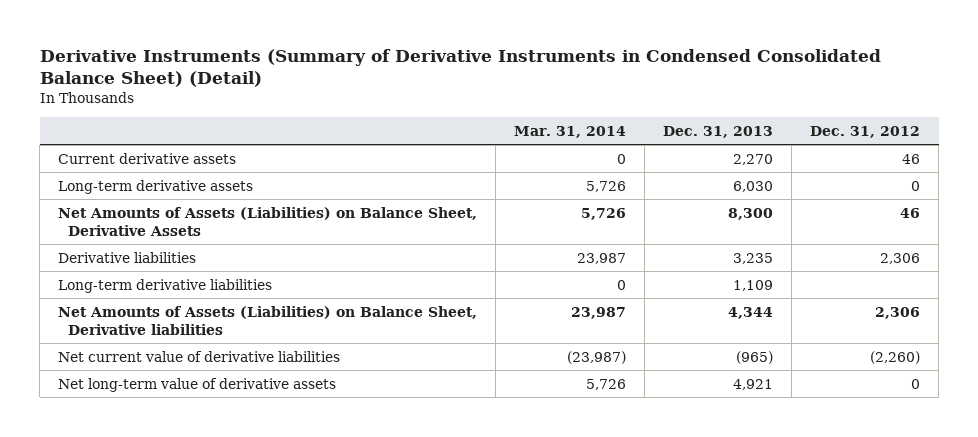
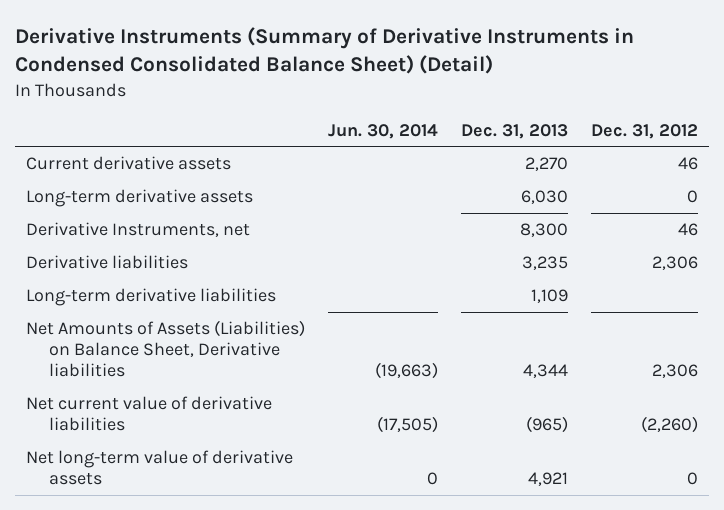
[514,125,627,138] Mar. 31, 2014 -> none
none -> [328,123,439,139] Jun. 30, 2014
[58,206,478,236] Net Amounts of Assets (Liabilities) on Balance Sheet, Derivative Assets -> [26,222,251,238] Derivative Instruments, net

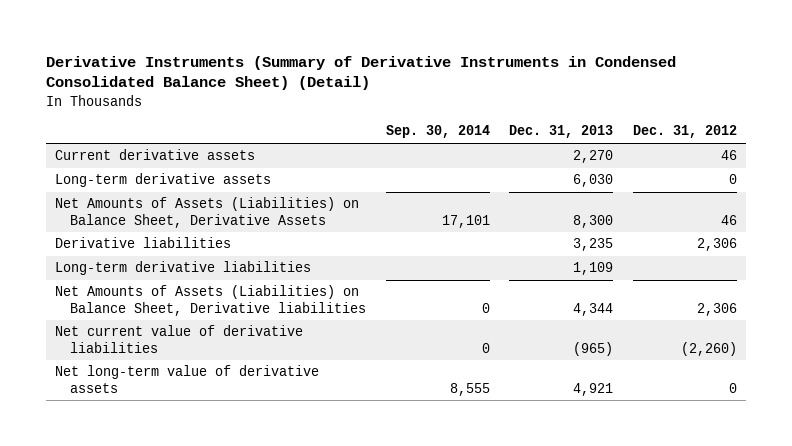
[328,123,439,139] Jun. 30, 2014 -> none
none -> [385,125,490,139] Sep. 30, 2014
[26,222,251,238] Derivative Instruments, net -> [55,197,360,228] Net Amounts of Assets (Liabilities) on Balance Sheet, Derivative Assets

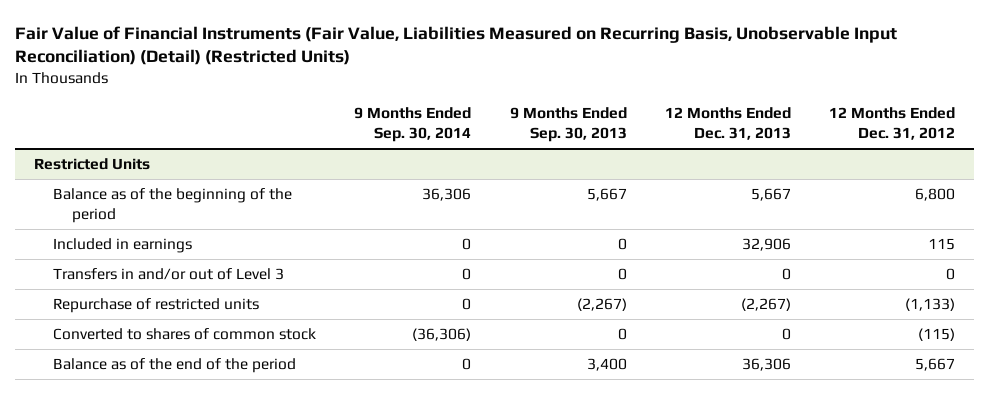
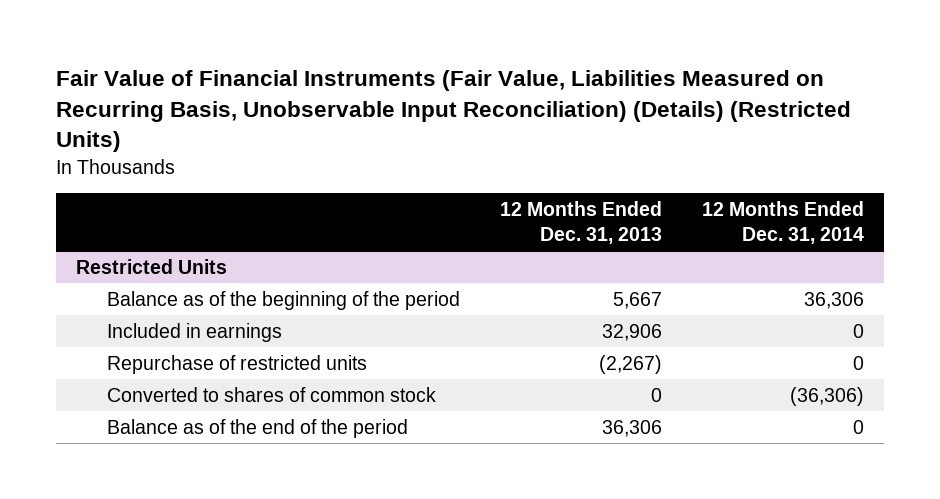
[14,25,897,66] Fair Value of Financial Instruments (Fair Value, Liabilities Measured on Recurring Basis, Unobservable Input Reconciliation) (Detail) (Restricted Units) -> [56,70,852,153] Fair Value of Financial Instruments (Fair Value, Liabilities Measured on Recurring Basis, Unobservable Input Reconciliation) (Details) (Restricted Units)
[354,107,472,143] 9 Months Ended Sep. 30, 2014 -> none
[509,107,627,143] 9 Months Ended Sep. 30, 2013 -> none
[829,107,956,141] 12 Months Ended Dec. 31, 2012 -> none
none -> [701,200,864,245] 12 Months Ended Dec. 31, 2014
[53,267,285,280] Transfers in and/or out of Level 3 -> none

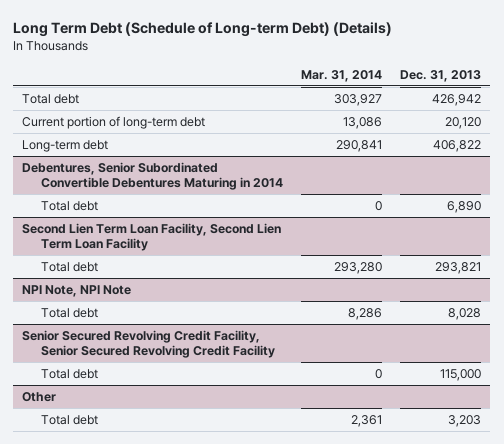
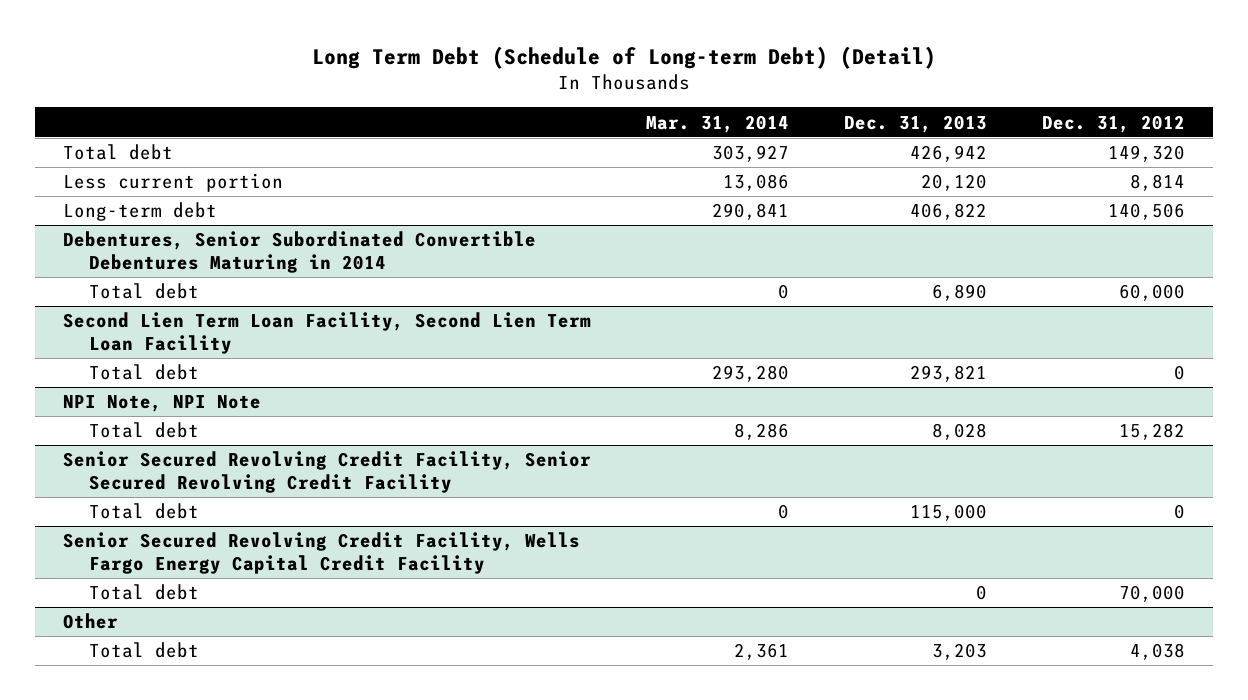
[13,22,393,38] Long Term Debt (Schedule of Long-term Debt) (Details) -> [312,46,937,70] Long Term Debt (Schedule of Long-term Debt) (Detail)
none -> [1042,114,1186,133] Dec. 31, 2012
[22,115,206,129] Current portion of long-term debt -> [63,173,284,193] Less current portion
none -> [63,532,581,575] Senior Secured Revolving Credit Facility, Wells Fargo Energy Capital Credit Facility
none -> [89,584,200,601] Total debt

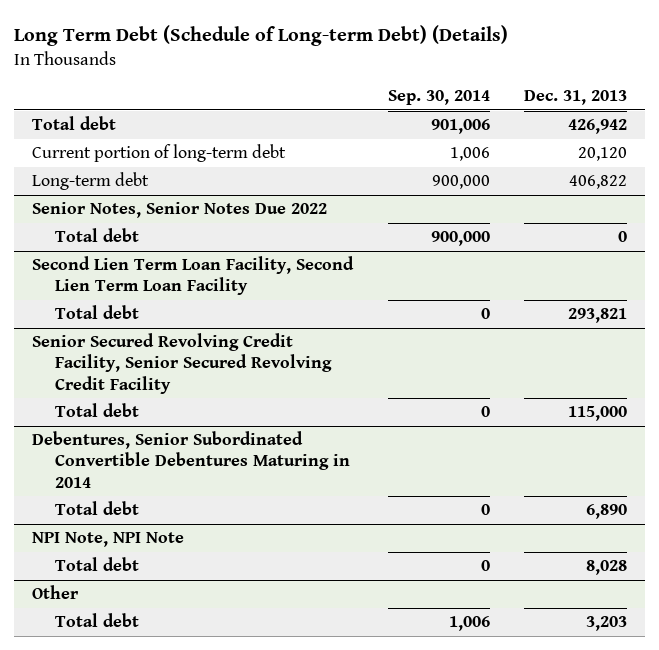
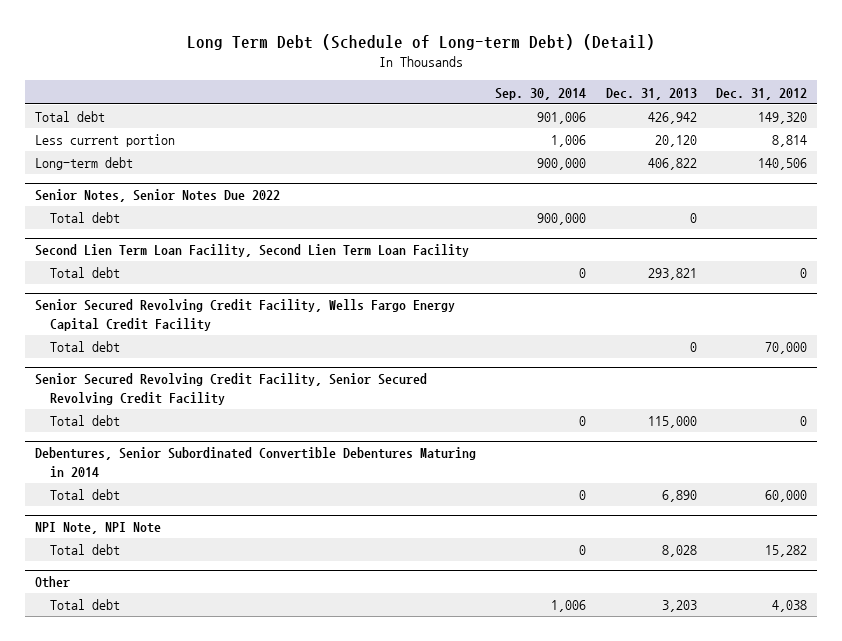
[14,25,509,47] Long Term Debt (Schedule of Long-term Debt) (Details) -> [186,34,655,51] Long Term Debt (Schedule of Long-term Debt) (Detail)
none -> [716,87,808,100] Dec. 31, 2012
[31,144,286,163] Current portion of long-term debt -> [34,134,175,148] Less current portion
none -> [34,299,455,331] Senior Secured Revolving Credit Facility, Wells Fargo Energy Capital Credit Facility
none -> [49,341,120,353] Total debt

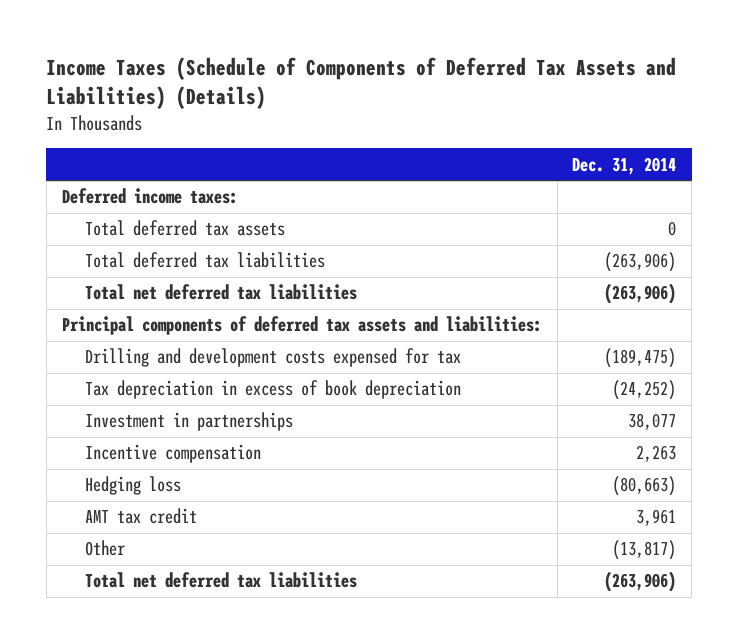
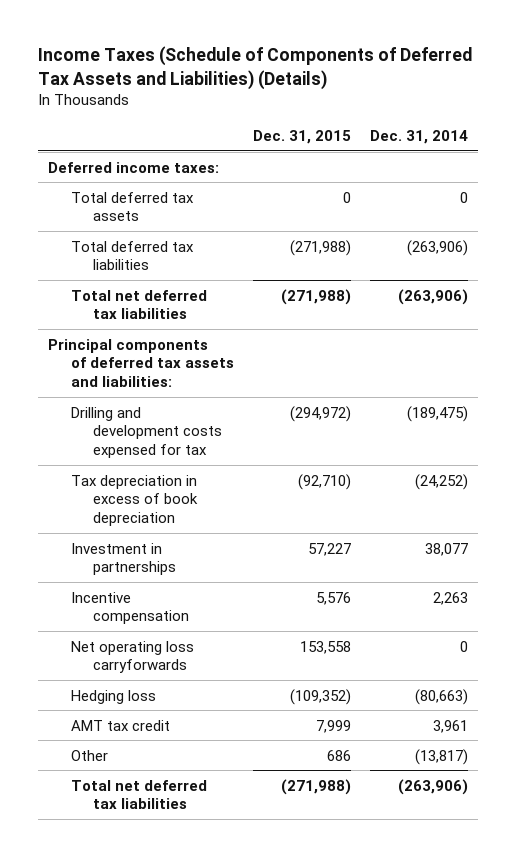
none -> [252,129,351,144] Dec. 31, 2015
none -> [70,640,194,674] Net operating loss carryforwards

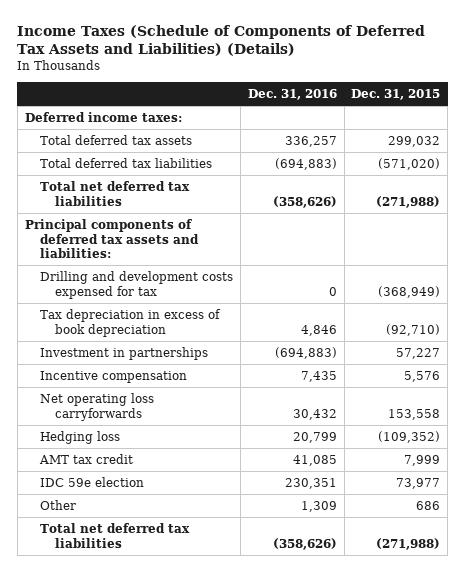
[370,129,469,144] Dec. 31, 2014 -> none
none -> [247,89,337,101] Dec. 31, 2016
[342,191,351,203] 0 -> [388,135,441,147] 299,032
[289,239,351,256] (271,988) -> [378,157,441,170] (571,020)
[289,405,351,422] (294,972) -> [378,285,441,298] (368,949)
none -> [40,476,145,487] IDC 59e election

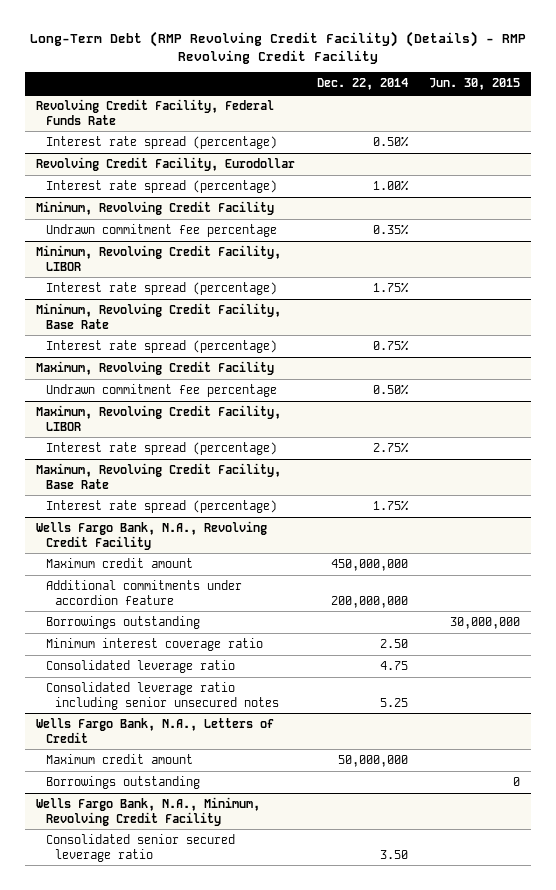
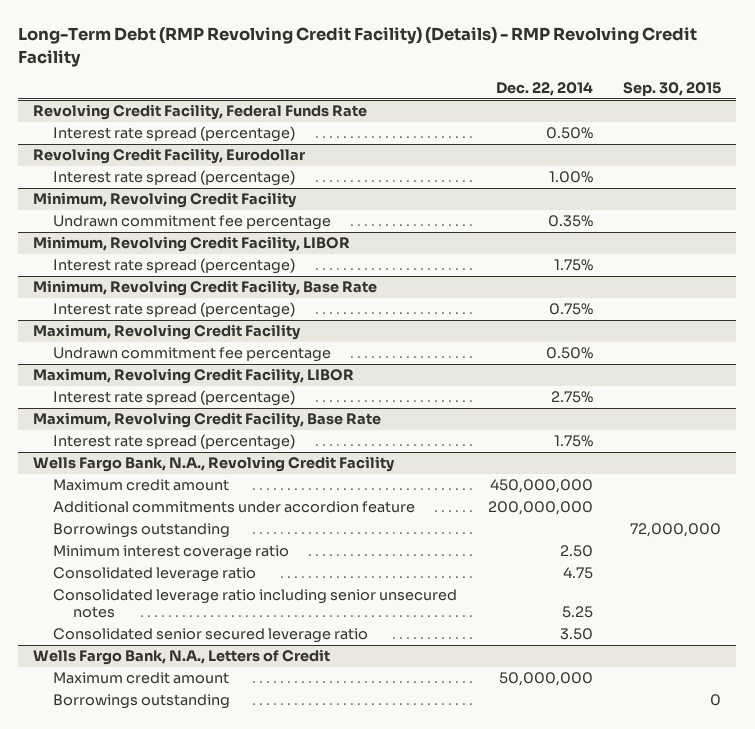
[429,78,521,91] Jun. 30, 2015 -> none
none -> [623,82,722,97] Sep. 30, 2015
none -> [53,628,369,644] Consolidated senior secured leverage ratio
[36,796,261,826] Wells Fargo Bank, N.A., Minimum, Revolving Credit Facility -> none
[45,833,235,862] Consolidated senior secured leverage ratio -> none

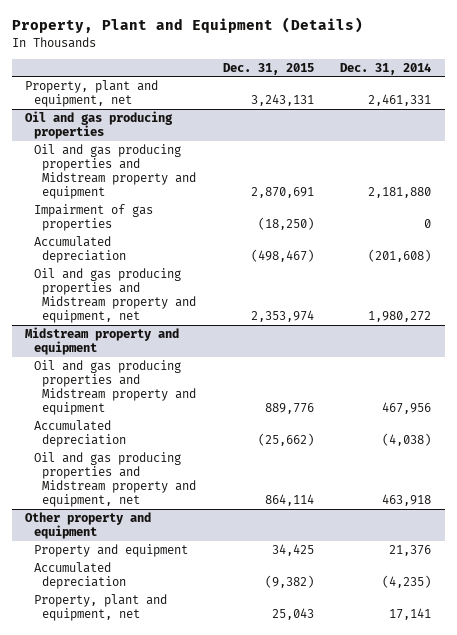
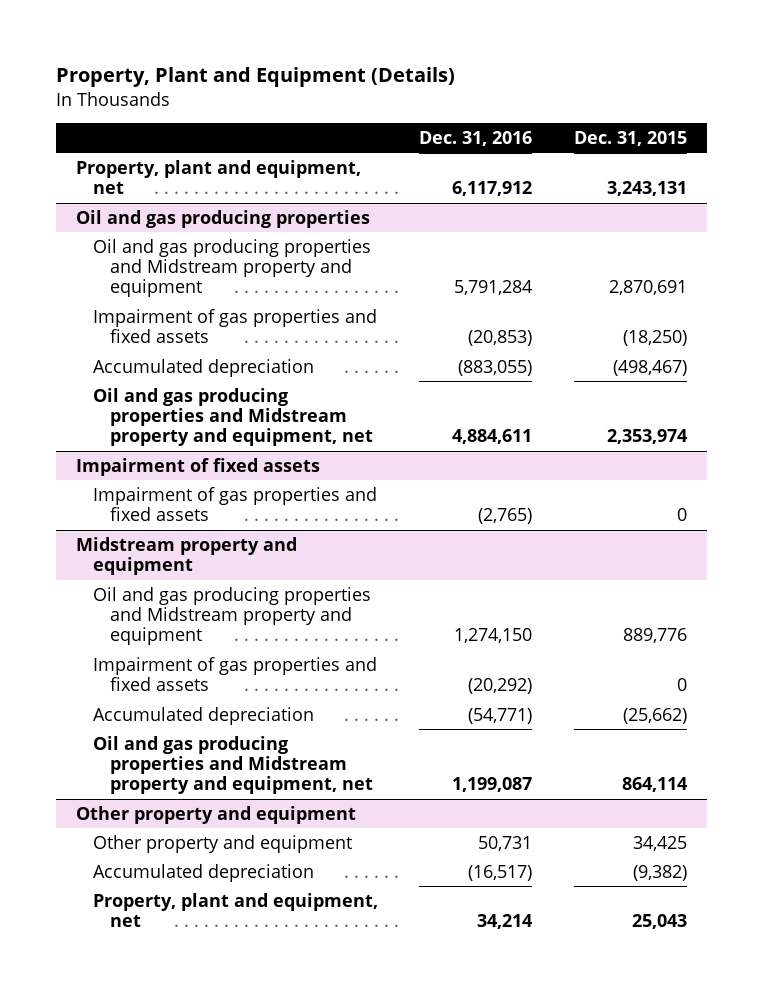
[340,62,432,75] Dec. 31, 2014 -> none
none -> [419,130,533,146] Dec. 31, 2016
[33,204,153,232] Impairment of gas properties -> [93,308,378,344] Impairment of gas properties and fixed assets
none -> [76,457,321,476] Impairment of fixed assets
none -> [93,486,378,522] Impairment of gas properties and fixed assets
none -> [93,656,378,692] Impairment of gas properties and fixed assets
[33,544,188,558] Property and equipment -> [93,834,353,853] Other property and equipment

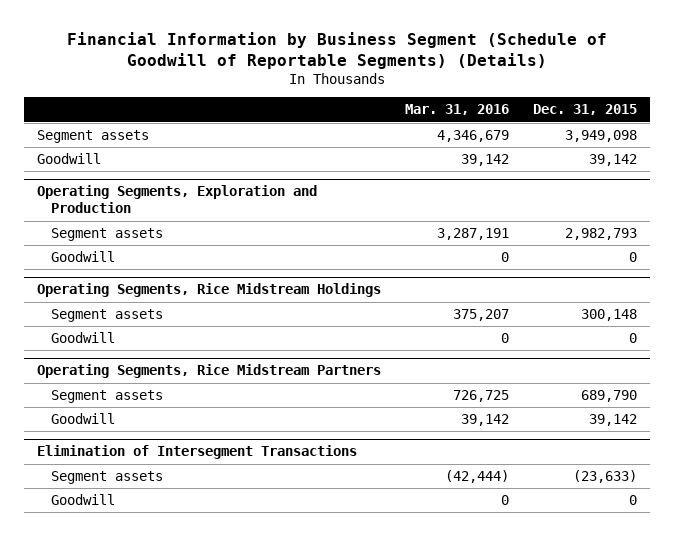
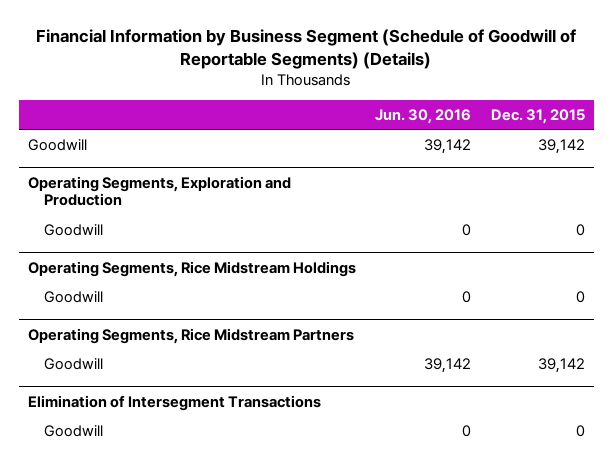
[404,104,509,116] Mar. 31, 2016 -> none
none -> [375,108,472,124] Jun. 30, 2016
[36,130,149,144] Segment assets -> none
[50,228,163,242] Segment assets -> none
[50,309,163,323] Segment assets -> none
[50,390,163,404] Segment assets -> none
[50,471,163,485] Segment assets -> none

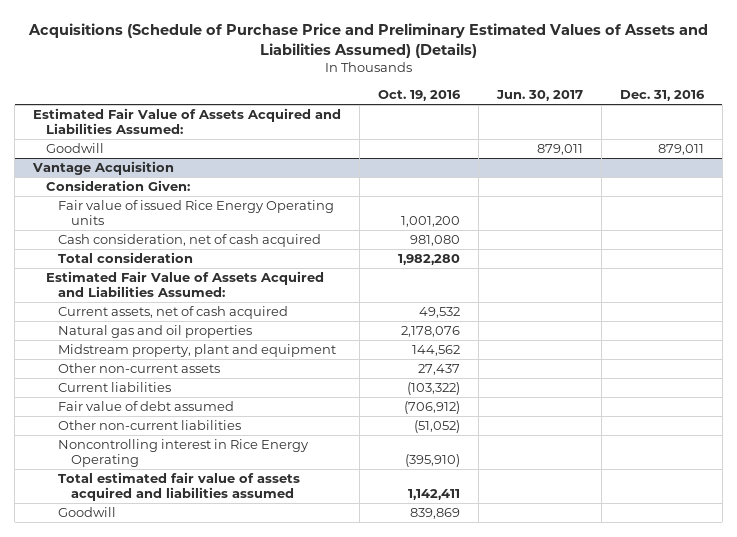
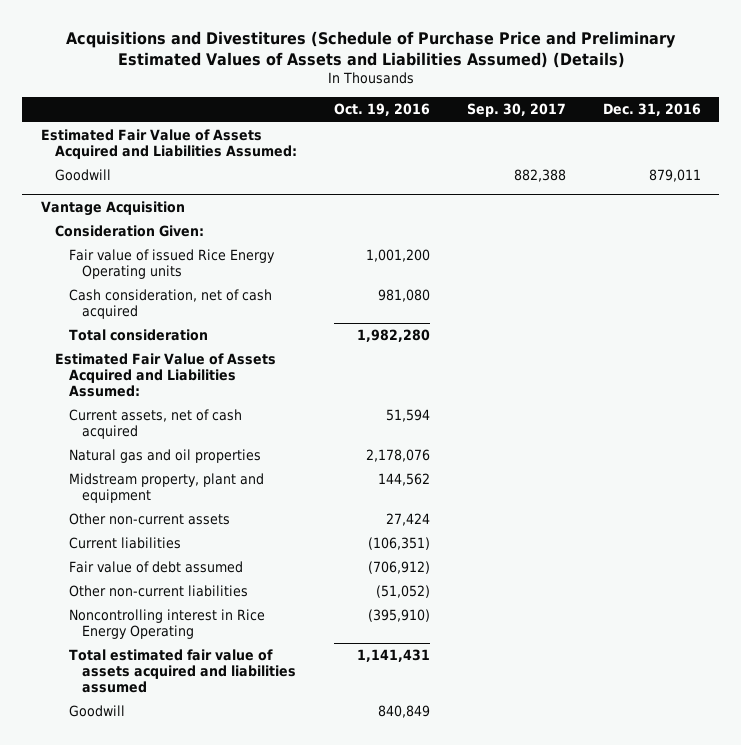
[27,22,708,58] Acquisitions (Schedule of Purchase Price and Preliminary Estimated Values of Assets and Liabilities Assumed) (Details) -> [65,30,676,68] Acquisitions and Divestitures (Schedule of Purchase Price and Preliminary Estimated Values of Assets and Liabilities Assumed) (Details)
[496,89,584,101] Jun. 30, 2017 -> none
none -> [466,103,566,118] Sep. 30, 2017
[419,307,461,319] 49,532 -> [385,409,430,423] 51,594
[418,364,461,376] 27,437 -> [385,513,430,527] 27,424
[407,382,461,396] (103,322) -> [367,537,430,551] (106,351)
[408,489,461,501] 1,142,411 -> [356,649,430,663] 1,141,431
[410,508,461,520] 839,869 -> [377,705,430,719] 840,849

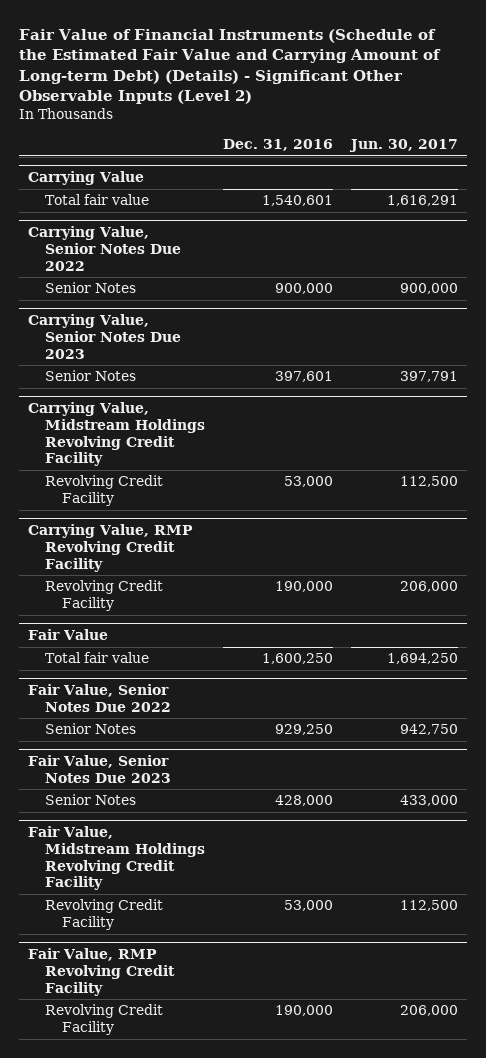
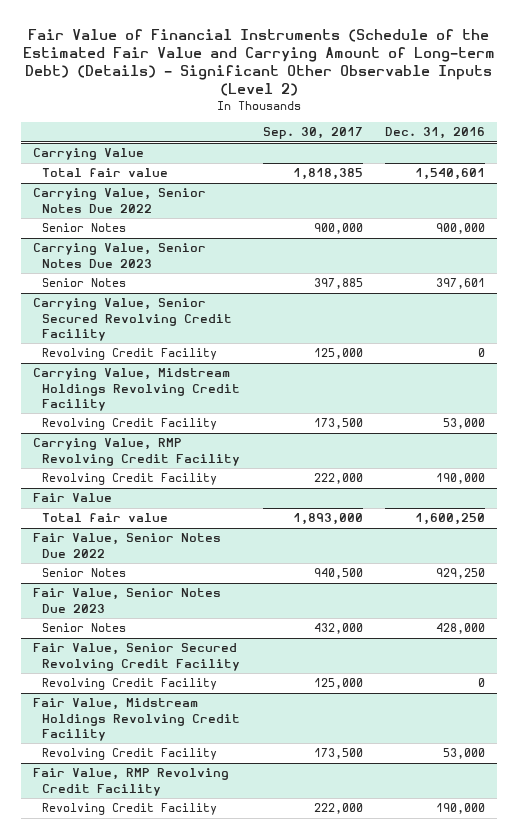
[348,138,458,152] Jun. 30, 2017 -> none
none -> [262,127,363,140] Sep. 30, 2017
none -> [32,298,233,341] Carrying Value, Senior Secured Revolving Credit Facility
none -> [42,348,218,361] Revolving Credit Facility
none -> [32,643,241,671] Fair Value, Senior Secured Revolving Credit Facility
none -> [42,678,218,691] Revolving Credit Facility

